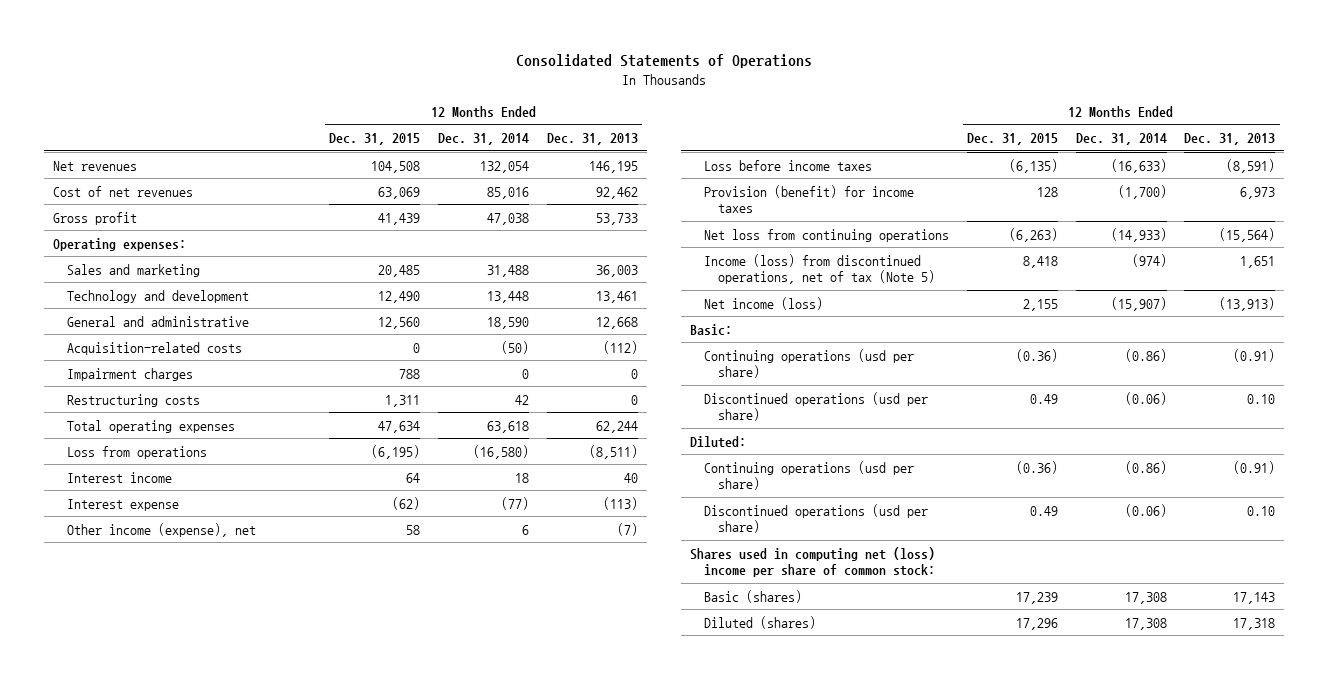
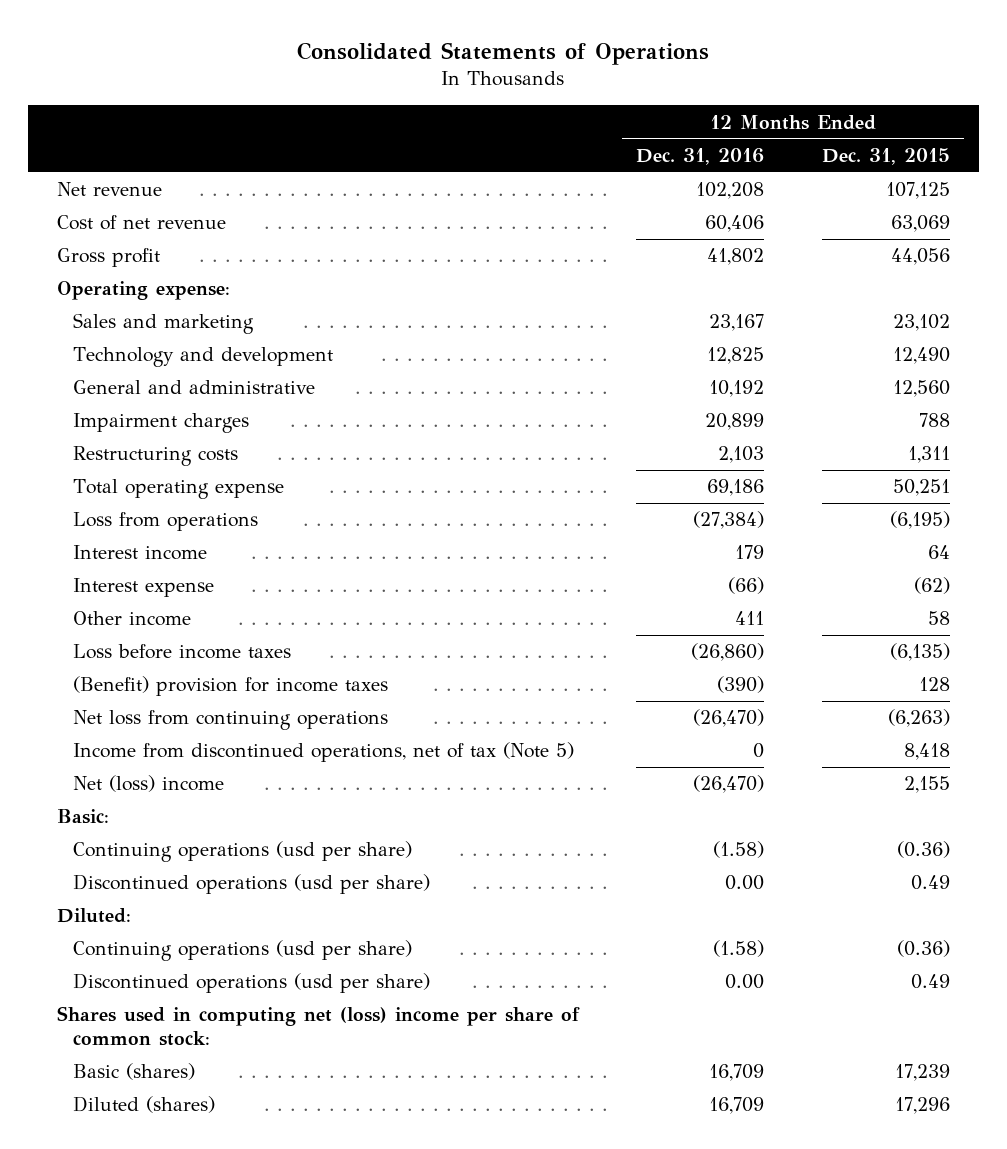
[438,132,530,145] Dec. 31, 2014 -> none
[546,132,638,145] Dec. 31, 2013 -> none
none -> [636,148,765,166] Dec. 31, 2016
[52,160,137,171] Net revenues -> [56,182,162,197] Net revenue
[371,160,421,173] 104,508 -> [885,182,950,200] 107,125
[52,185,193,197] Cost of net revenues -> [56,215,226,231] Cost of net revenue
[378,212,421,225] 41,439 -> [890,248,950,266] 44,056
[52,237,186,251] Operating expenses: -> [56,281,230,301] Operating expense:
[378,264,421,277] 20,485 -> [892,314,950,332] 23,102
[66,341,242,355] Acquisition-related costs -> none
[66,419,235,433] Total operating expenses -> [73,479,285,500] Total operating expense
[378,420,421,433] 47,634 -> [892,479,950,497] 50,251
[66,522,256,537] Other income (expense), net -> [73,611,192,627] Other income
[704,184,915,214] Provision (benefit) for income taxes -> [73,676,389,697] (Benefit) provision for income taxes
[704,253,936,285] Income (loss) from discontinued operations, net of tax (Note 5) -> [73,742,575,763] Income from discontinued operations, net of tax (Note 5)
[704,296,824,310] Net income (loss) -> [73,775,225,793] Net (loss) income

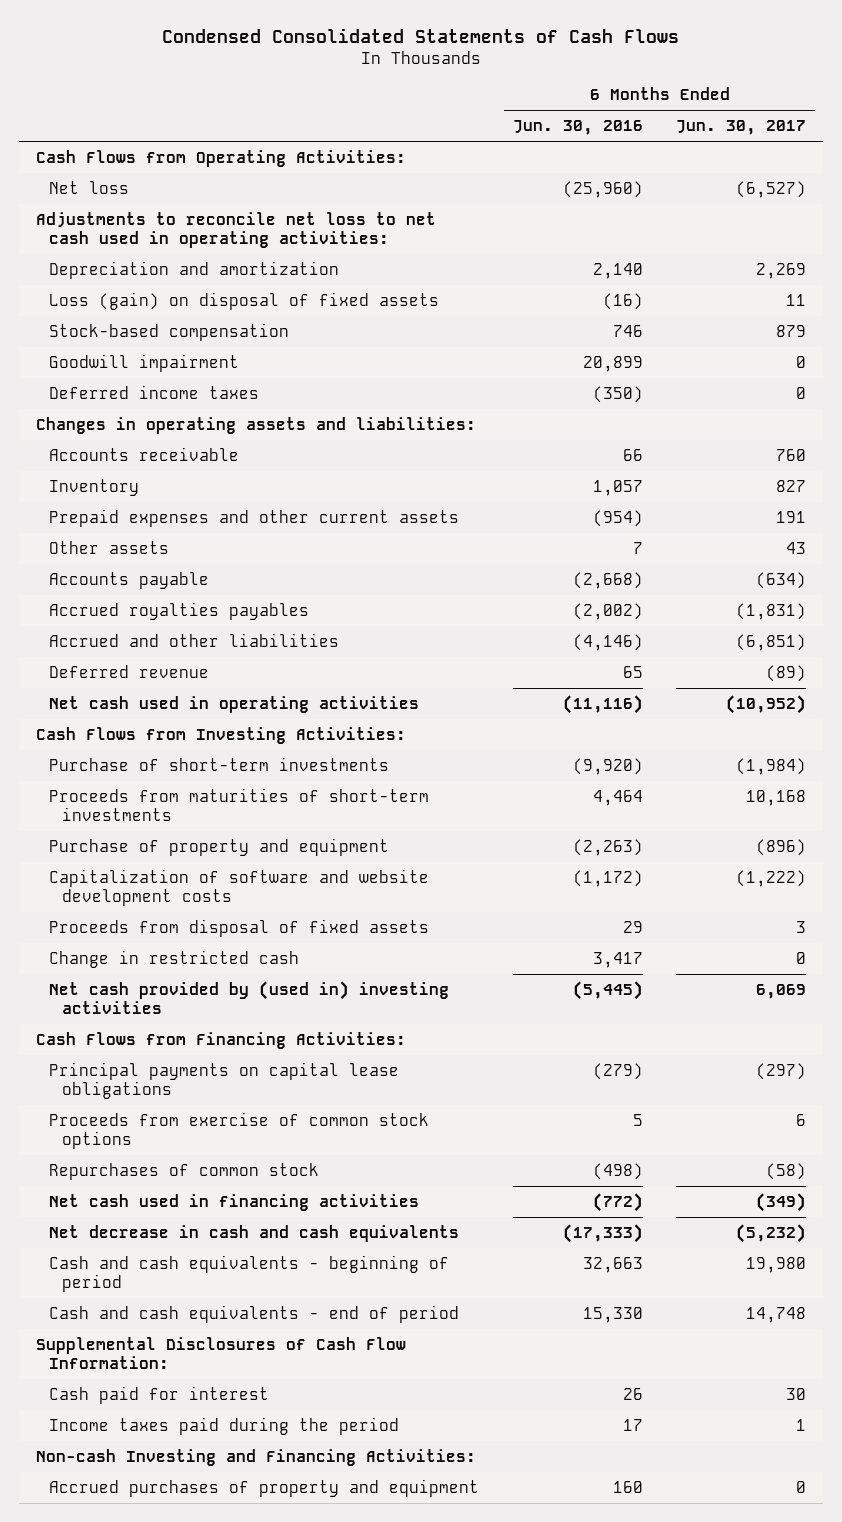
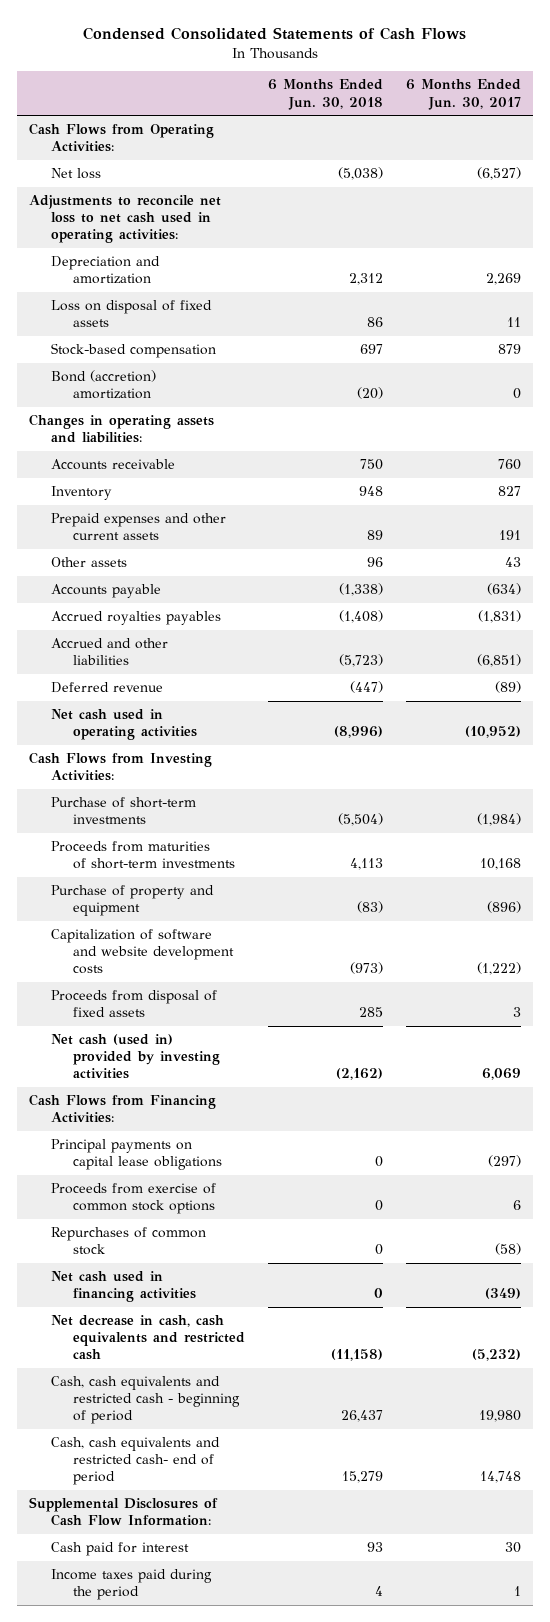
[512,120,643,136] Jun. 30, 2016 -> none
none -> [267,79,383,110] 6 Months Ended Jun. 30, 2018
[48,291,439,310] Loss (gain) on disposal of fixed assets -> [50,300,212,328] Loss on disposal of fixed assets
[48,353,239,372] Goodwill impairment -> none
[48,384,259,399] Deferred income taxes -> none
none -> [50,370,156,400] Bond (accretion) amortization
[48,949,299,968] Change in restricted cash -> none
[48,980,449,1014] Net cash provided by (used in) investing activities -> [50,1034,220,1080] Net cash (used in) provided by investing activities
[48,1224,459,1242] Net decrease in cash and cash equivalents -> [50,1315,245,1361] Net decrease in cash, cash equivalents and restricted cash
[48,1254,449,1292] Cash and cash equivalents - beginning of period -> [50,1376,240,1425] Cash, cash equivalents and restricted cash - beginning of period
[48,1304,459,1323] Cash and cash equivalents - end of period -> [50,1437,220,1486] Cash, cash equivalents and restricted cash- end of period
[36,1448,477,1466] Non-cash Investing and Financing Activities: -> none
[48,1478,479,1497] Accrued purchases of property and equipment -> none

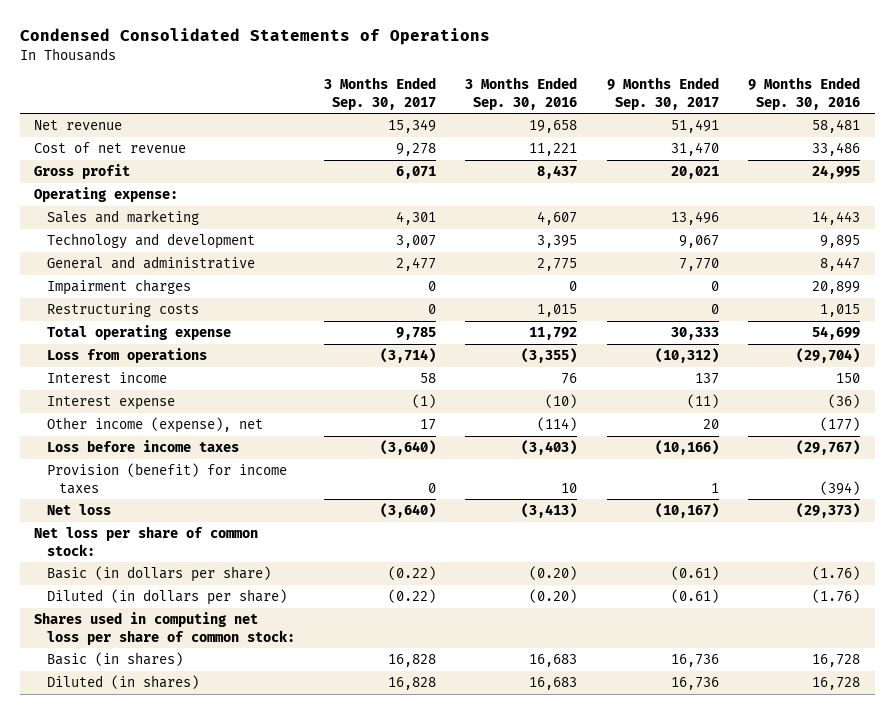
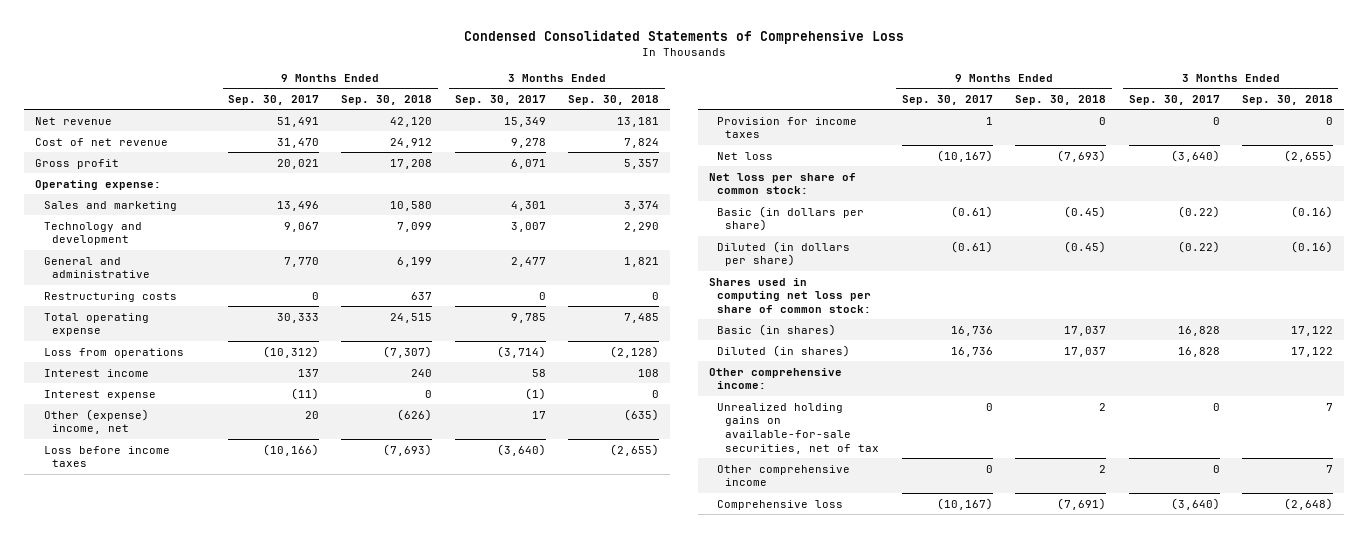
[19,28,490,46] Condensed Consolidated Statements of Operations -> [464,30,905,45] Condensed Consolidated Statements of Comprehensive Loss
[465,77,578,110] 3 Months Ended Sep. 30, 2016 -> none
[747,77,860,110] 9 Months Ended Sep. 30, 2016 -> none
none -> [341,94,433,105] Sep. 30, 2018
none -> [568,94,660,105] Sep. 30, 2018
[46,279,191,296] Impairment charges -> none
[46,417,263,434] Other income (expense), net -> [43,408,149,435] Other (expense) income, net
[46,463,287,494] Provision (benefit) for income taxes -> [717,116,858,139] Provision for income taxes
none -> [709,367,843,390] Other comprehensive income:
none -> [717,402,880,454] Unrealized holding gains on available-for-sale securities, net of tax
none -> [717,464,851,487] Other comprehensive income
none -> [717,499,844,510] Comprehensive loss

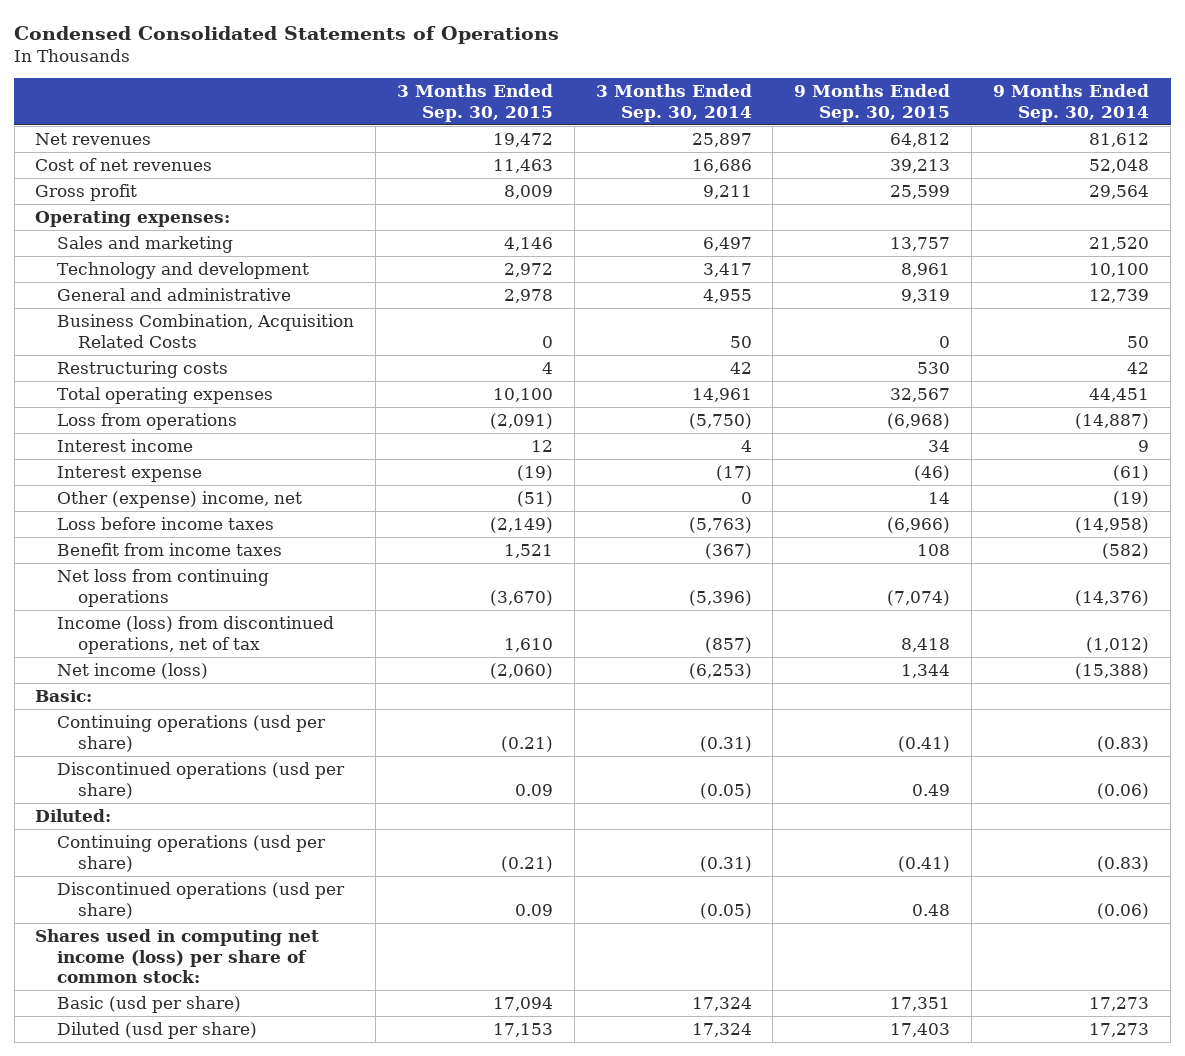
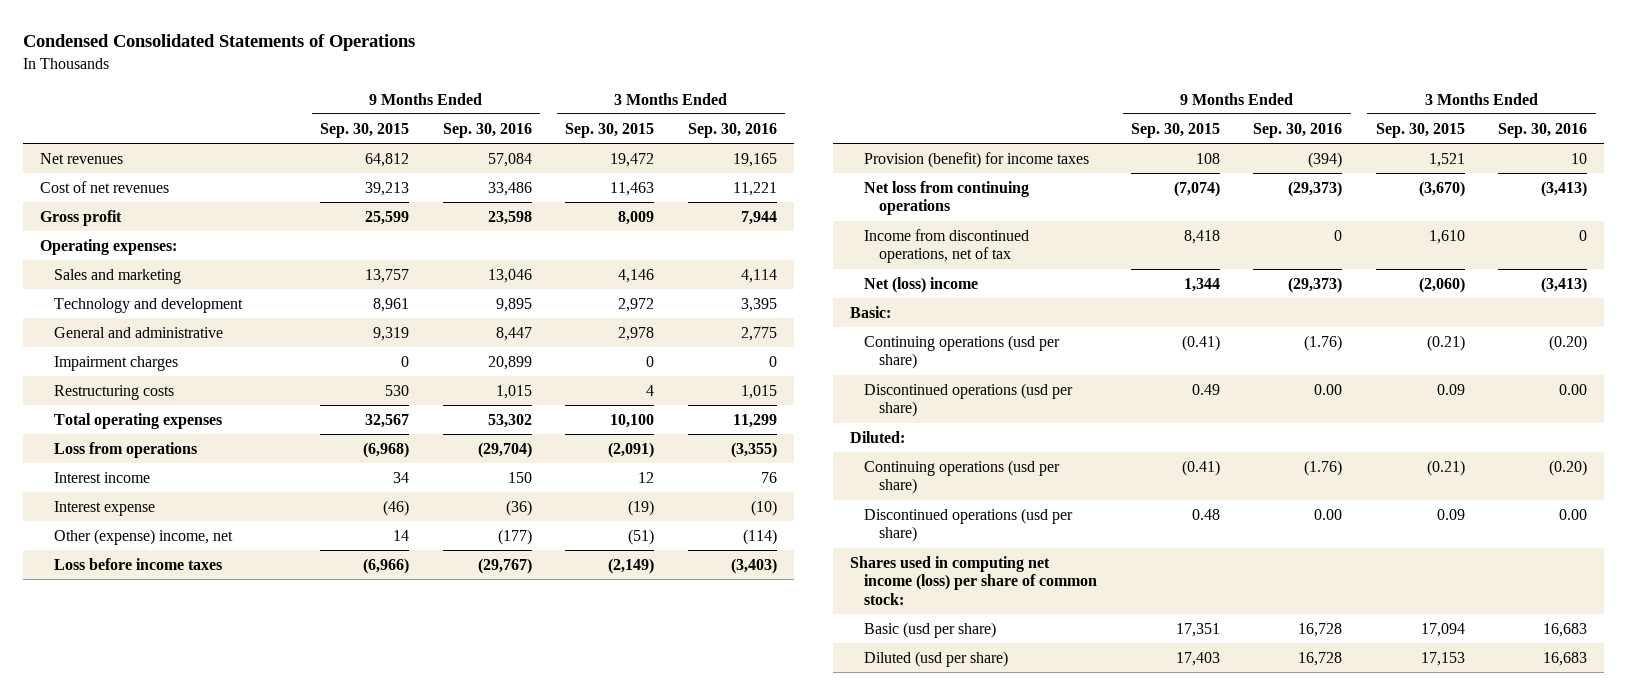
[595,84,752,122] 3 Months Ended Sep. 30, 2014 -> none
[993,84,1150,122] 9 Months Ended Sep. 30, 2014 -> none
none -> [442,122,532,138] Sep. 30, 2016
none -> [687,122,777,138] Sep. 30, 2016
[56,313,354,348] Business Combination, Acquisition Related Costs -> none
none -> [54,355,179,371] Impairment charges
[56,542,282,556] Benefit from income taxes -> [864,151,1090,168] Provision (benefit) for income taxes
[56,615,334,654] Income (loss) from discontinued operations, net of tax -> [864,228,1030,264] Income from discontinued operations, net of tax
[56,662,208,679] Net income (loss) -> [864,276,979,293] Net (loss) income

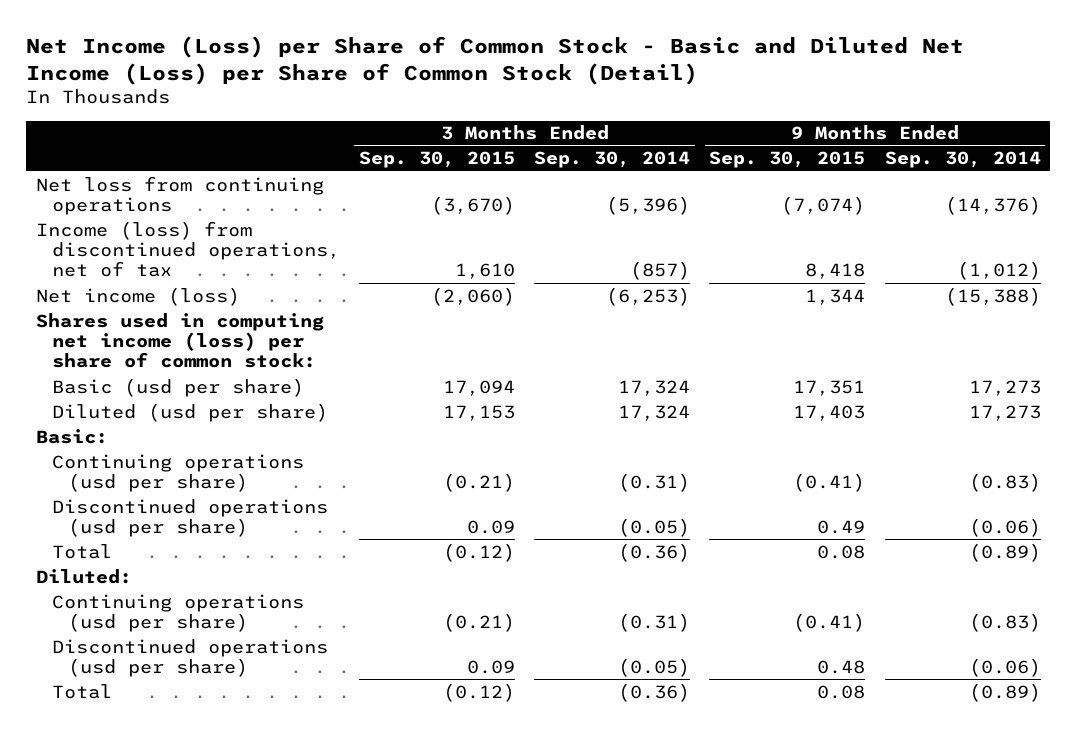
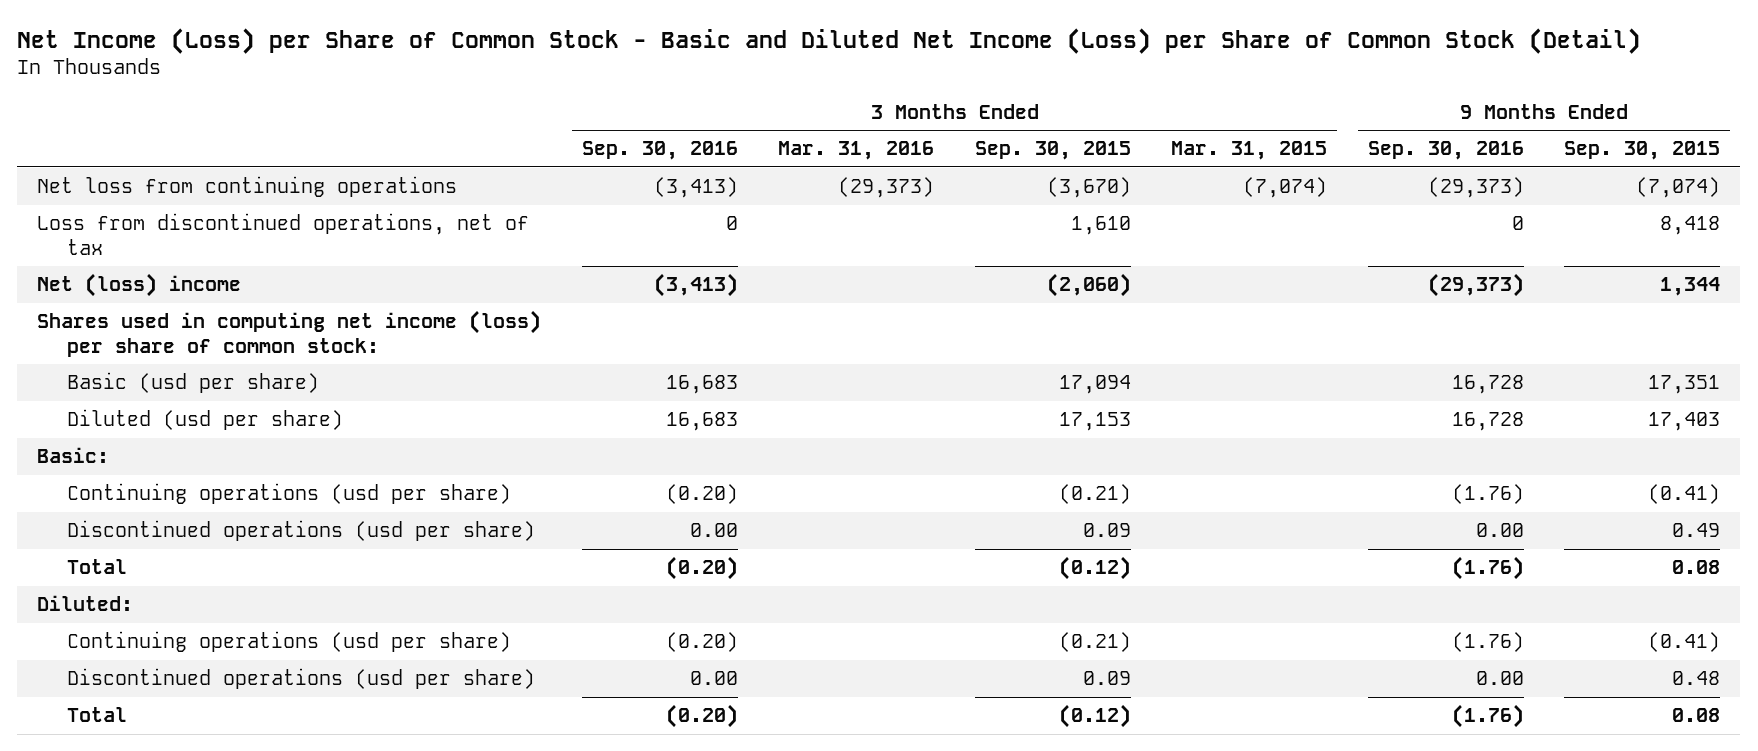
[534,151,691,169] Sep. 30, 2014 -> none
[884,151,1041,169] Sep. 30, 2014 -> none
none -> [581,141,738,161] Sep. 30, 2016
none -> [778,141,935,161] Mar. 31, 2016
none -> [1171,141,1328,161] Mar. 31, 2015
none -> [1367,141,1524,161] Sep. 30, 2016
[35,220,340,278] Income (loss) from discontinued operations, net of tax -> [37,213,530,255] Loss from discontinued operations, net of tax
[35,286,240,306] Net income (loss) -> [37,273,242,298] Net (loss) income

